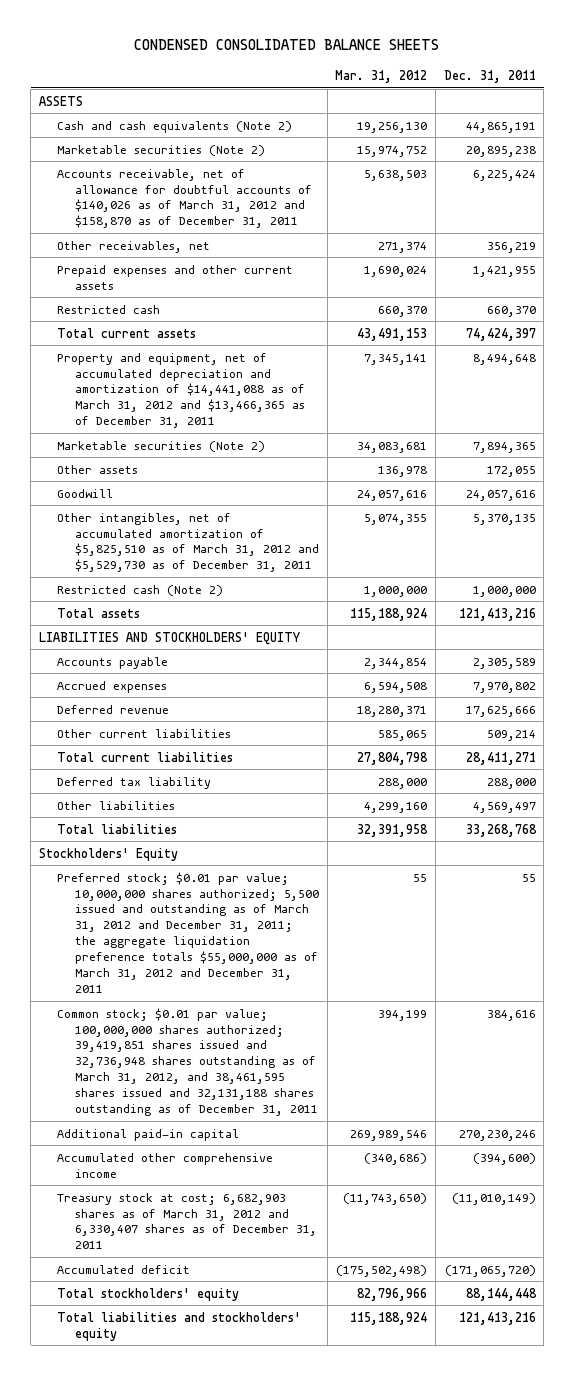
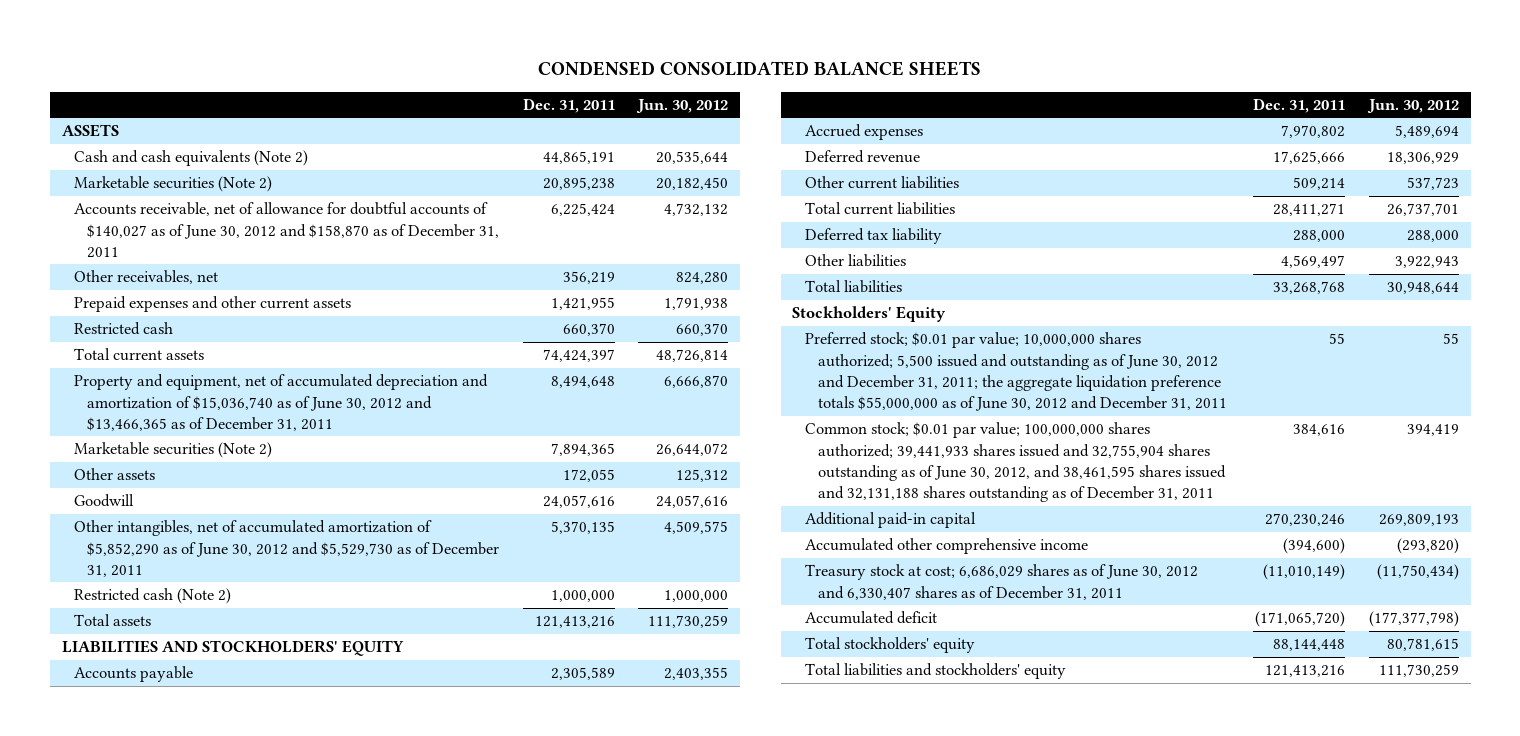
[335,69,428,83] Mar. 31, 2012 -> none
none -> [635,99,728,114] Jun. 30, 2012
[57,168,313,229] Accounts receivable, net of allowance for doubtful accounts of $140,026 as of March 31, 2012 and $158,870 as of December 31, 2011 -> [74,202,500,258] Accounts receivable, net of allowance for doubtful accounts of $140,027 as of June 30, 2012 and $158,870 as of December 31, 2011
[57,352,306,429] Property and equipment, net of accumulated depreciation and amortization of $14,441,088 as of March 31, 2012 and $13,466,365 as of December 31, 2011 -> [74,374,489,431] Property and equipment, net of accumulated depreciation and amortization of $15,036,740 as of June 30, 2012 and $13,466,365 as of December 31, 2011
[57,512,320,573] Other intangibles, net of accumulated amortization of $5,825,510 as of March 31, 2012 and $5,529,730 as of December 31, 2011 -> [74,520,500,577] Other intangibles, net of accumulated amortization of $5,852,290 as of June 30, 2012 and $5,529,730 as of December 31, 2011
[57,871,320,994] Preferred stock; $0.01 par value; 10,000,000 shares authorized; 5,500 issued and outstanding as of March 31, 2012 and December 31, 2011; the aggregate liquidation preference totals $55,000,000 as of March 31, 2012 and December 31, 2011 -> [805,332,1228,412] Preferred stock; $0.01 par value; 10,000,000 shares authorized; 5,500 issued and outstanding as of June 30, 2012 and December 31, 2011; the aggregate liquidation preference totals $55,000,000 as of June 30, 2012 and December 31, 2011
[57,1007,319,1117] Common stock; $0.01 par value; 100,000,000 shares authorized; 39,419,851 shares issued and 32,736,948 shares outstanding as of March 31, 2012, and 38,461,595 shares issued and 32,131,188 shares outstanding as of December 31, 2011 -> [805,422,1227,503] Common stock; $0.01 par value; 100,000,000 shares authorized; 39,441,933 shares issued and 32,755,904 shares outstanding as of June 30, 2012, and 38,461,595 shares issued and 32,131,188 shares outstanding as of December 31, 2011
[57,1192,318,1250] Treasury stock at cost; 6,682,903 shares as of March 31, 2012 and 6,330,407 shares as of December 31, 2011 -> [805,564,1199,600] Treasury stock at cost; 6,686,029 shares as of June 30, 2012 and 6,330,407 shares as of December 31, 2011

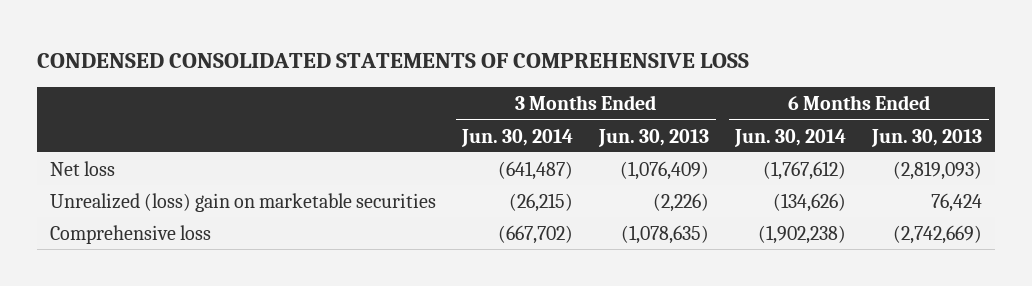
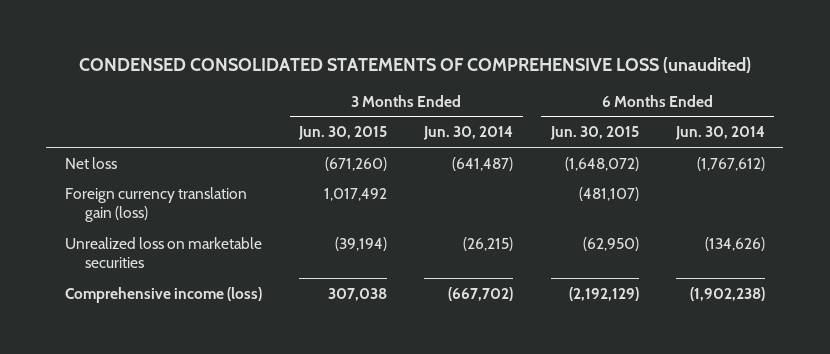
[37,52,750,68] CONDENSED CONSOLIDATED STATEMENTS OF COMPREHENSIVE LOSS -> [78,56,751,73] CONDENSED CONSOLIDATED STATEMENTS OF COMPREHENSIVE LOSS (unaudited)
[598,128,710,147] Jun. 30, 2013 -> none
[871,128,983,147] Jun. 30, 2013 -> none
none -> [298,126,388,141] Jun. 30, 2015
none -> [549,126,639,141] Jun. 30, 2015
none -> [65,186,248,223] Foreign currency translation gain (loss)
[50,192,437,212] Unrealized (loss) gain on marketable securities -> [65,236,263,269] Unrealized loss on marketable securities
[50,224,212,244] Comprehensive loss -> [65,286,263,303] Comprehensive income (loss)

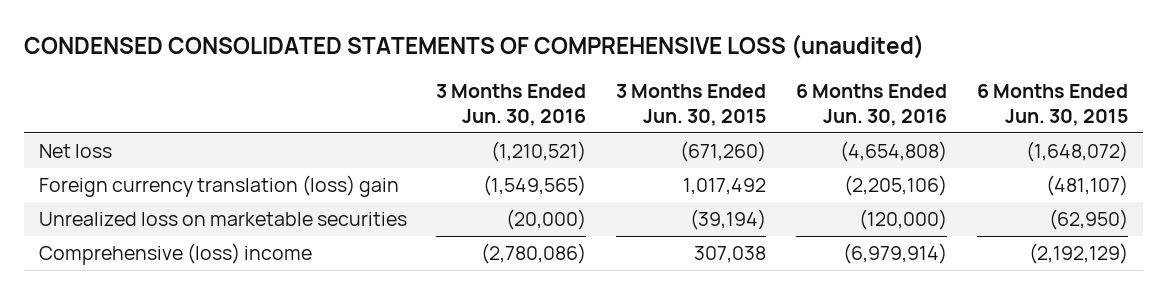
[423,126,514,141] Jun. 30, 2014 -> none
[674,126,765,141] Jun. 30, 2014 -> none
none -> [436,83,587,126] 3 Months Ended Jun. 30, 2016
none -> [796,83,948,126] 6 Months Ended Jun. 30, 2016
[65,186,248,223] Foreign currency translation gain (loss) -> [38,175,399,198] Foreign currency translation (loss) gain
[65,286,263,303] Comprehensive income (loss) -> [38,243,312,266] Comprehensive (loss) income

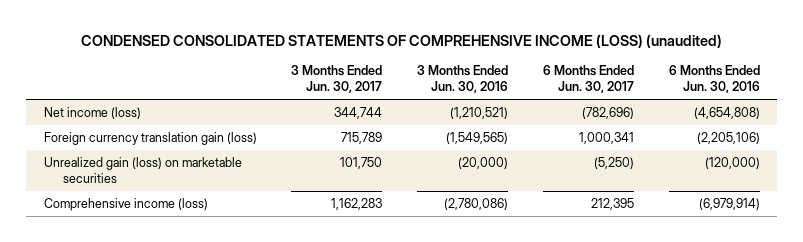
[23,33,924,59] CONDENSED CONSOLIDATED STATEMENTS OF COMPREHENSIVE LOSS (unaudited) -> [80,33,722,48] CONDENSED CONSOLIDATED STATEMENTS OF COMPREHENSIVE INCOME (LOSS) (unaudited)
[616,83,767,126] 3 Months Ended Jun. 30, 2015 -> none
[977,83,1129,126] 6 Months Ended Jun. 30, 2015 -> none
none -> [291,65,383,94] 3 Months Ended Jun. 30, 2017
none -> [542,65,634,94] 6 Months Ended Jun. 30, 2017
[38,144,112,159] Net loss -> [43,106,141,119] Net income (loss)
[38,175,399,198] Foreign currency translation (loss) gain -> [43,131,257,145] Foreign currency translation gain (loss)
[38,212,407,227] Unrealized loss on marketable securities -> [43,156,242,183] Unrealized gain (loss) on marketable securities
[38,243,312,266] Comprehensive (loss) income -> [43,197,208,211] Comprehensive income (loss)

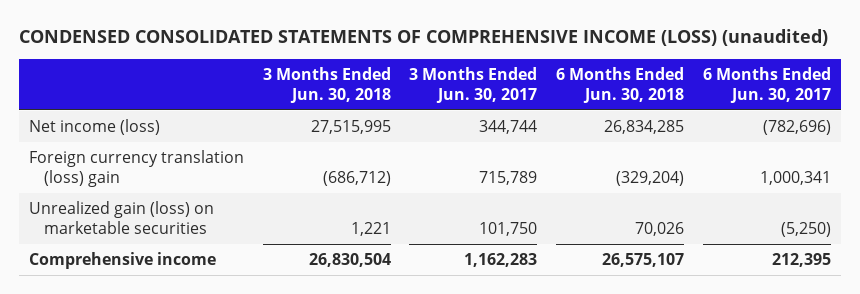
[417,65,509,94] 3 Months Ended Jun. 30, 2016 -> none
[668,65,760,94] 6 Months Ended Jun. 30, 2016 -> none
none -> [262,67,391,103] 3 Months Ended Jun. 30, 2018
none -> [556,67,685,103] 6 Months Ended Jun. 30, 2018
[43,131,257,145] Foreign currency translation gain (loss) -> [28,150,244,187] Foreign currency translation (loss) gain
[43,197,208,211] Comprehensive income (loss) -> [28,252,216,270] Comprehensive income

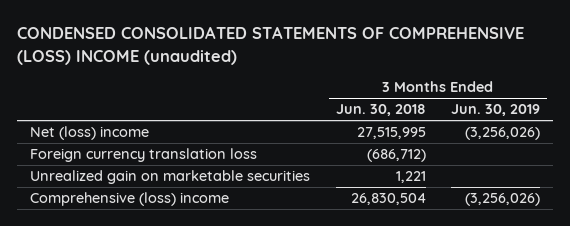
[19,29,829,47] CONDENSED CONSOLIDATED STATEMENTS OF COMPREHENSIVE INCOME (LOSS) (unaudited) -> [16,26,524,65] CONDENSED CONSOLIDATED STATEMENTS OF COMPREHENSIVE (LOSS) INCOME (unaudited)
[409,67,538,103] 3 Months Ended Jun. 30, 2017 -> none
[556,67,685,103] 6 Months Ended Jun. 30, 2018 -> none
[703,67,832,103] 6 Months Ended Jun. 30, 2017 -> none
none -> [451,104,541,117] Jun. 30, 2019
[28,119,160,136] Net income (loss) -> [29,126,149,141] Net (loss) income
[28,150,244,187] Foreign currency translation (loss) gain -> [29,148,257,163] Foreign currency translation loss
[28,201,214,234] Unrealized gain (loss) on marketable securities -> [29,170,310,185] Unrealized gain on marketable securities
[28,252,216,270] Comprehensive income -> [29,192,229,207] Comprehensive (loss) income

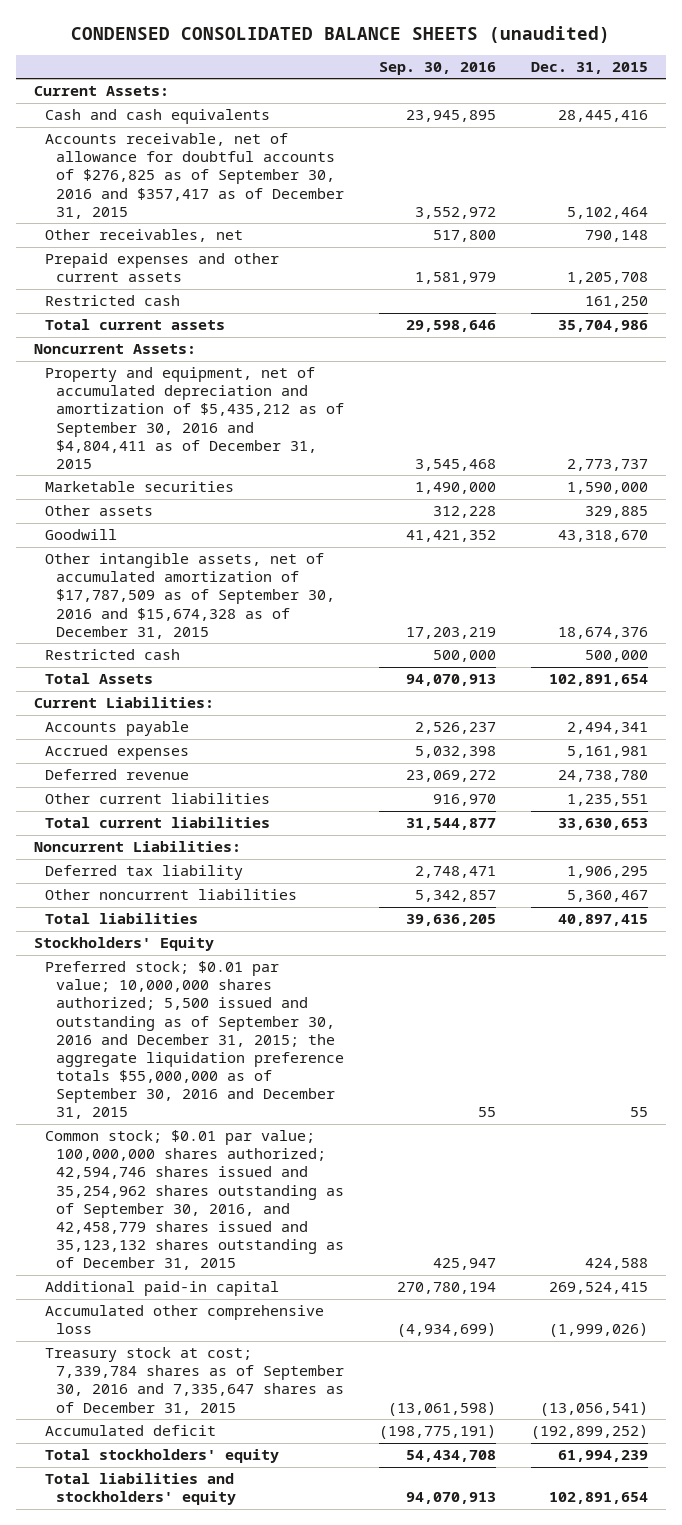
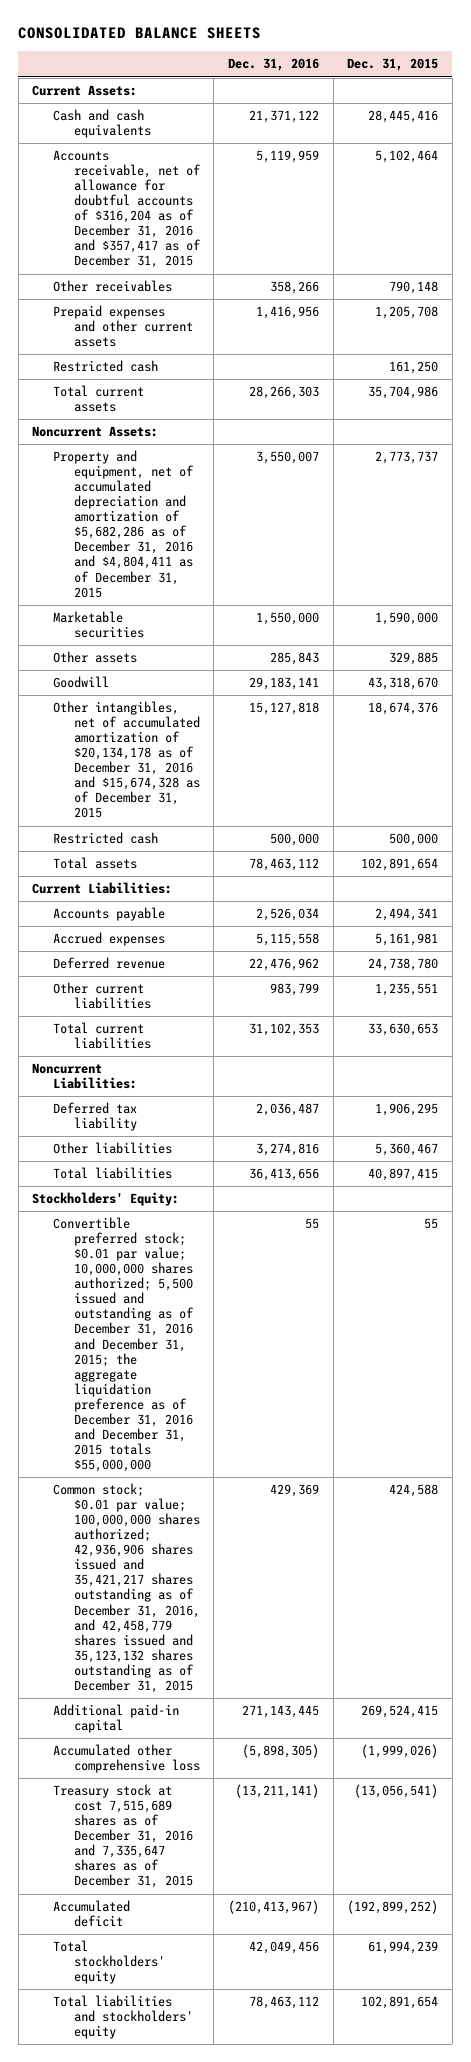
[70,25,610,43] CONDENSED CONSOLIDATED BALANCE SHEETS (unaudited) -> [18,27,262,40] CONSOLIDATED BALANCE SHEETS
[378,61,496,75] Sep. 30, 2016 -> none
none -> [227,58,319,72] Dec. 31, 2016
[44,133,344,219] Accounts receivable, net of allowance for doubtful accounts of $276,825 as of September 30, 2016 and $357,417 as of December 31, 2015 -> [53,150,201,269] Accounts receivable, net of allowance for doubtful accounts of $316,204 as of December 31, 2016 and $357,417 as of December 31, 2015
[44,229,243,243] Other receivables, net -> [53,280,173,293] Other receivables
[44,367,344,469] Property and equipment, net of accumulated depreciation and amortization of $5,435,212 as of September 30, 2016 and $4,804,411 as of December 31, 2015 -> [53,450,194,598] Property and equipment, net of accumulated depreciation and amortization of $5,682,286 as of December 31, 2016 and $4,804,411 as of December 31, 2015
[44,553,335,639] Other intangible assets, net of accumulated amortization of $17,787,509 as of September 30, 2016 and $15,674,328 as of December 31, 2015 -> [53,701,200,819] Other intangibles, net of accumulated amortization of $20,134,178 as of December 31, 2016 and $15,674,328 as of December 31, 2015
[44,673,153,685] Total Assets -> [53,857,138,870] Total assets
[44,889,297,901] Other noncurrent liabilities -> [53,1142,173,1155] Other liabilities
[33,937,214,952] Stockholders' Equity -> [32,1192,180,1207] Stockholders' Equity:
[44,961,344,1120] Preferred stock; $0.01 par value; 10,000,000 shares authorized; 5,500 issued and outstanding as of September 30, 2016 and December 31, 2015; the aggregate liquidation preference totals $55,000,000 as of September 30, 2016 and December 31, 2015 -> [53,1217,194,1472] Convertible preferred stock; $0.01 par value; 10,000,000 shares authorized; 5,500 issued and outstanding as of December 31, 2016 and December 31, 2015; the aggregate liquidation preference as of December 31, 2016 and December 31, 2015 totals $55,000,000
[44,1130,344,1271] Common stock; $0.01 par value; 100,000,000 shares authorized; 42,594,746 shares issued and 35,254,962 shares outstanding as of September 30, 2016, and 42,458,779 shares issued and 35,123,132 shares outstanding as of December 31, 2015 -> [53,1483,200,1693] Common stock; $0.01 par value; 100,000,000 shares authorized; 42,936,906 shares issued and 35,421,217 shares outstanding as of December 31, 2016, and 42,458,779 shares issued and 35,123,132 shares outstanding as of December 31, 2015
[44,1347,344,1415] Treasury stock at cost; 7,339,784 shares as of September 30, 2016 and 7,335,647 shares as of December 31, 2015 -> [53,1784,193,1889] Treasury stock at cost 7,515,689 shares as of December 31, 2016 and 7,335,647 shares as of December 31, 2015

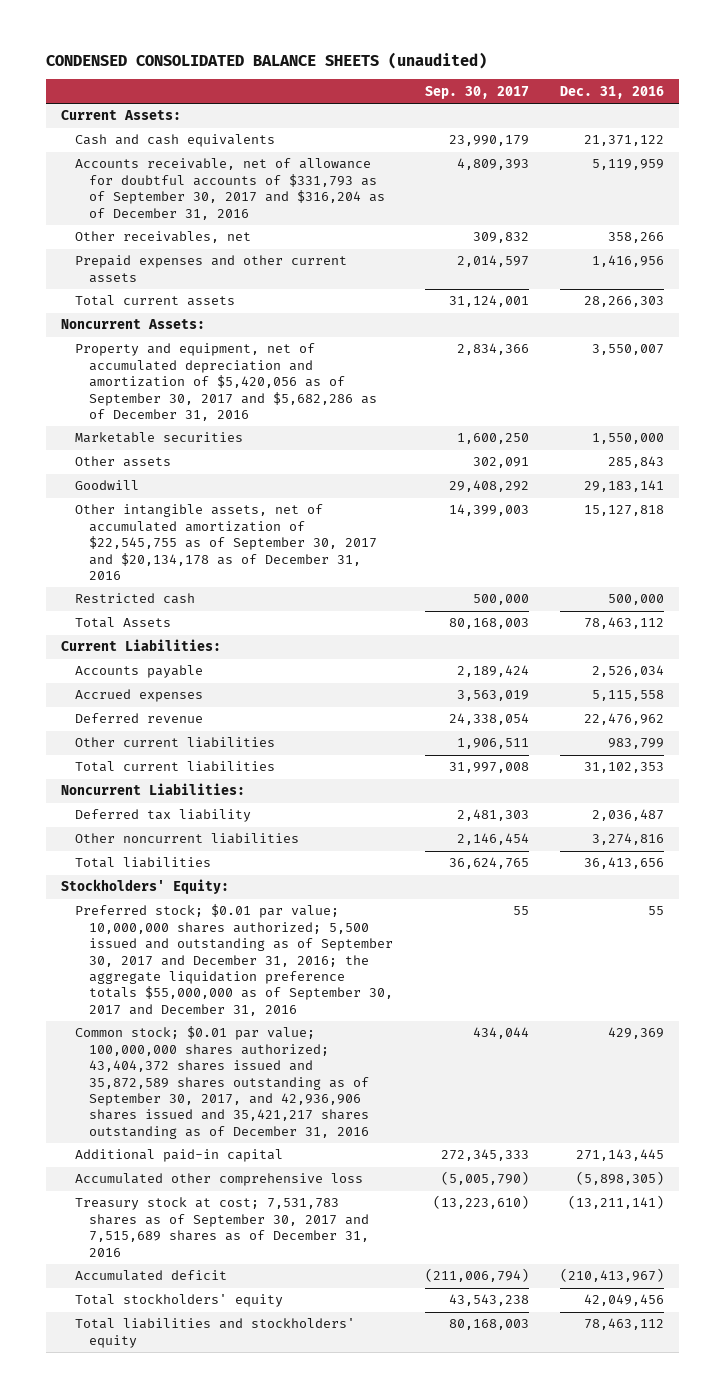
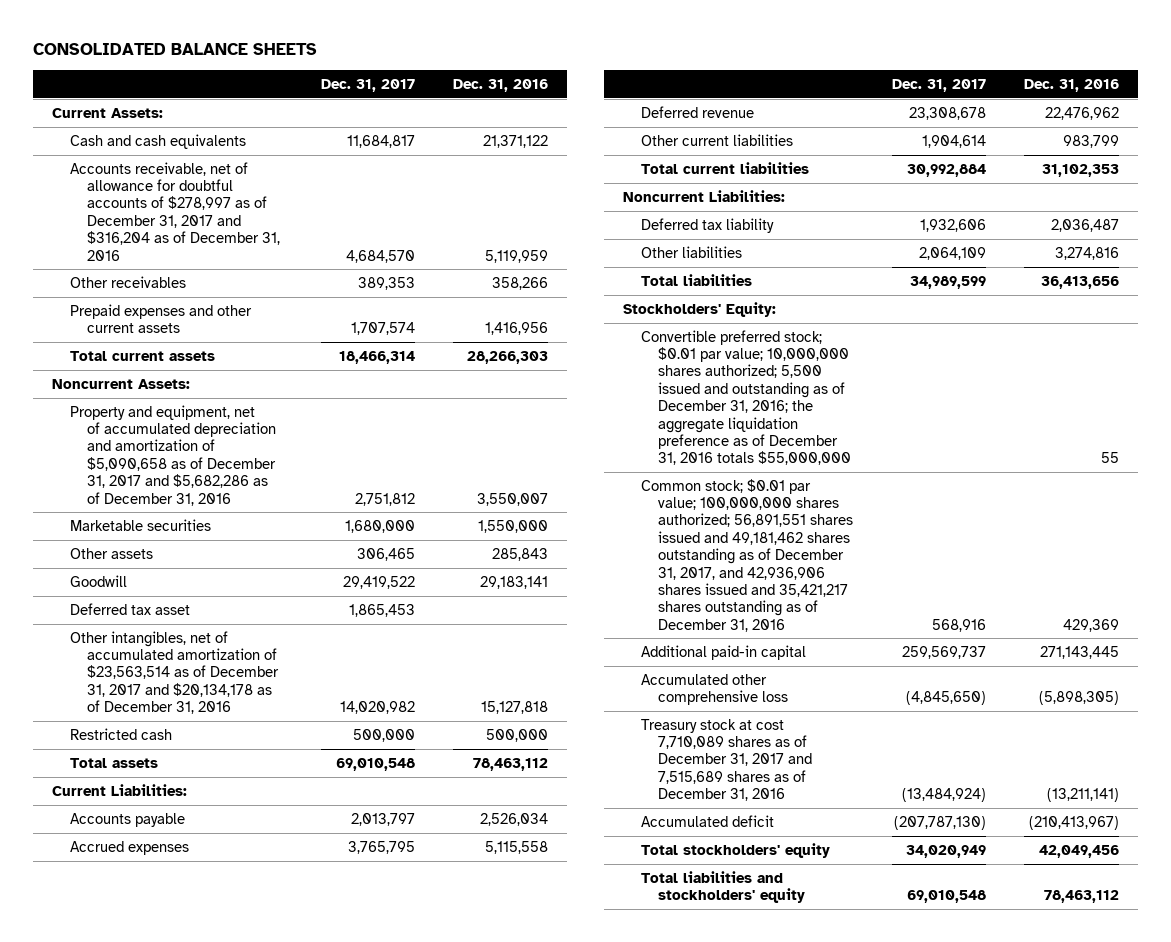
[45,52,487,70] CONDENSED CONSOLIDATED BALANCE SHEETS (unaudited) -> [32,43,317,56] CONSOLIDATED BALANCE SHEETS
[424,85,529,99] Sep. 30, 2017 -> none
none -> [320,78,415,92] Dec. 31, 2017
[75,158,386,220] Accounts receivable, net of allowance for doubtful accounts of $331,793 as of September 30, 2017 and $316,204 as of December 31, 2016 -> [69,161,281,261] Accounts receivable, net of allowance for doubtful accounts of $278,997 as of December 31, 2017 and $316,204 as of December 31, 2016
[75,231,252,244] Other receivables, net -> [69,275,186,288] Other receivables
[75,343,378,422] Property and equipment, net of accumulated depreciation and amortization of $5,420,056 as of September 30, 2017 and $5,682,286 as of December 31, 2016 -> [69,404,277,506] Property and equipment, net of accumulated depreciation and amortization of $5,090,658 as of December 31, 2017 and $5,682,286 as of December 31, 2016
none -> [69,602,190,615] Deferred tax asset
[75,504,378,581] Other intangible assets, net of accumulated amortization of $22,545,755 as of September 30, 2017 and $20,134,178 as of December 31, 2016 -> [69,630,280,715] Other intangibles, net of accumulated amortization of $23,563,514 as of December 31, 2017 and $20,134,178 as of December 31, 2016
[75,617,172,629] Total Assets -> [69,757,158,768] Total assets
[75,833,300,845] Other noncurrent liabilities -> [640,245,742,258] Other liabilities
[75,904,394,1016] Preferred stock; $0.01 par value; 10,000,000 shares authorized; 5,500 issued and outstanding as of September 30, 2017 and December 31, 2016; the aggregate liquidation preference totals $55,000,000 as of September 30, 2017 and December 31, 2016 -> [640,329,852,466] Convertible preferred stock; $0.01 par value; 10,000,000 shares authorized; 5,500 issued and outstanding as of December 31, 2016; the aggregate liquidation preference as of December 31, 2016 totals $55,000,000
[75,1026,370,1139] Common stock; $0.01 par value; 100,000,000 shares authorized; 43,404,372 shares issued and 35,872,589 shares outstanding as of September 30, 2017, and 42,936,906 shares issued and 35,421,217 shares outstanding as of December 31, 2016 -> [640,478,854,632] Common stock; $0.01 par value; 100,000,000 shares authorized; 56,891,551 shares issued and 49,181,462 shares outstanding as of December 31, 2017, and 42,936,906 shares issued and 35,421,217 shares outstanding as of December 31, 2016
[75,1197,370,1257] Treasury stock at cost; 7,531,783 shares as of September 30, 2017 and 7,515,689 shares as of December 31, 2016 -> [640,718,813,802] Treasury stock at cost 7,710,089 shares as of December 31, 2017 and 7,515,689 shares as of December 31, 2016

